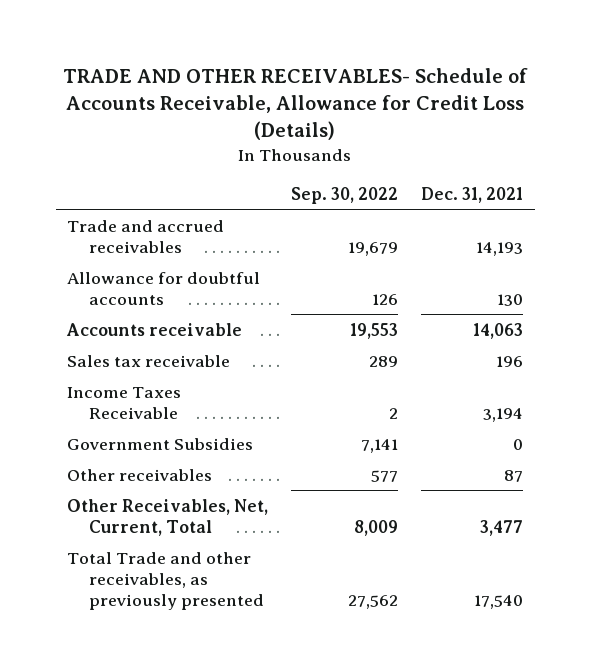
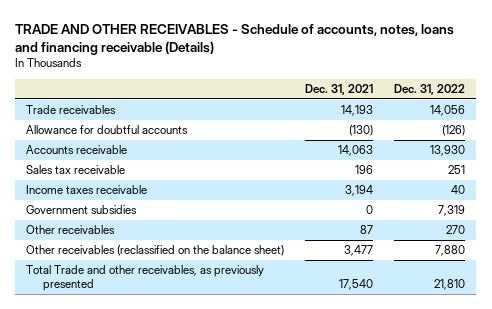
[63,67,529,141] TRADE AND OTHER RECEIVABLES- Schedule of Accounts Receivable, Allowance for Credit Loss (Details) -> [15,23,455,55] TRADE AND OTHER RECEIVABLES - Schedule of accounts, notes, loans and financing receivable (Details)
[291,186,399,204] Sep. 30, 2022 -> none
none -> [394,84,466,96] Dec. 31, 2022
[67,219,225,253] Trade and accrued receivables -> [26,105,117,115] Trade receivables
[497,293,524,306] 130 -> [349,125,374,137] (130)
[67,386,182,419] Income Taxes Receivable -> [26,185,148,195] Income taxes receivable
[67,437,254,450] Government Subsidies -> [26,205,138,215] Government subsidies
[67,498,269,536] Other Receivables, Net, Current, Total -> [26,245,285,257] Other receivables (reclassified on the balance sheet)

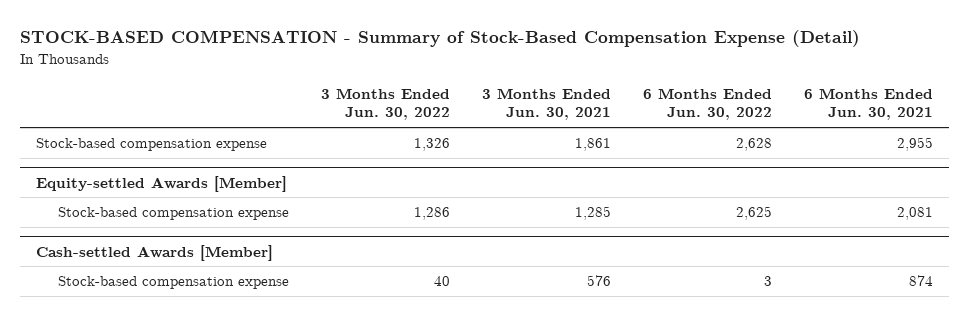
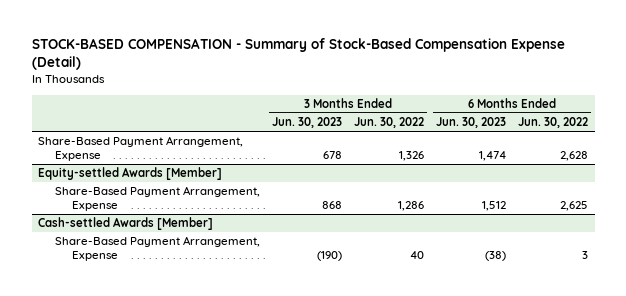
[482,87,612,121] 3 Months Ended Jun. 30, 2021 -> none
[804,87,934,121] 6 Months Ended Jun. 30, 2021 -> none
none -> [271,117,342,129] Jun. 30, 2023
none -> [436,117,507,129] Jun. 30, 2023
[36,138,268,152] Stock-based compensation expense -> [37,136,243,162] Share-Based Payment Arrangement, Expense
[58,207,290,221] Stock-based compensation expense -> [54,186,260,212] Share-Based Payment Arrangement, Expense
[58,276,290,290] Stock-based compensation expense -> [54,236,260,262] Share-Based Payment Arrangement, Expense

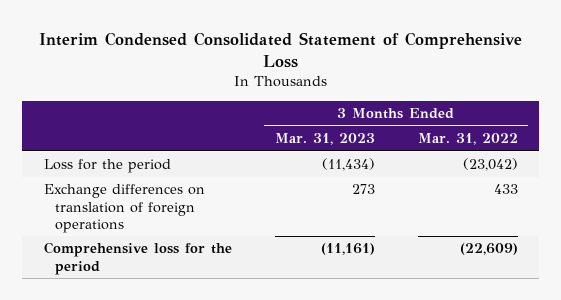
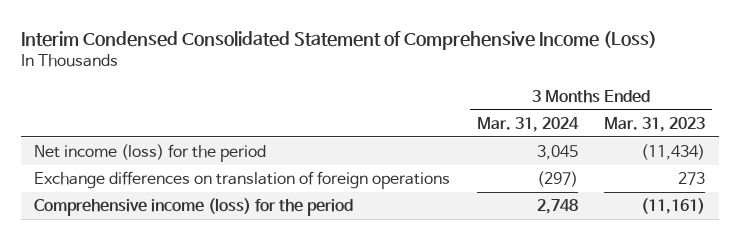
[38,31,522,69] Interim Condensed Consolidated Statement of Comprehensive Loss -> [20,31,657,51] Interim Condensed Consolidated Statement of Comprehensive Income (Loss)
[417,133,518,146] Mar. 31, 2022 -> none
none -> [476,116,579,132] Mar. 31, 2024
[43,159,171,174] Loss for the period -> [34,144,267,163] Net income (loss) for the period
[43,242,232,275] Comprehensive loss for the period -> [34,198,354,217] Comprehensive income (loss) for the period

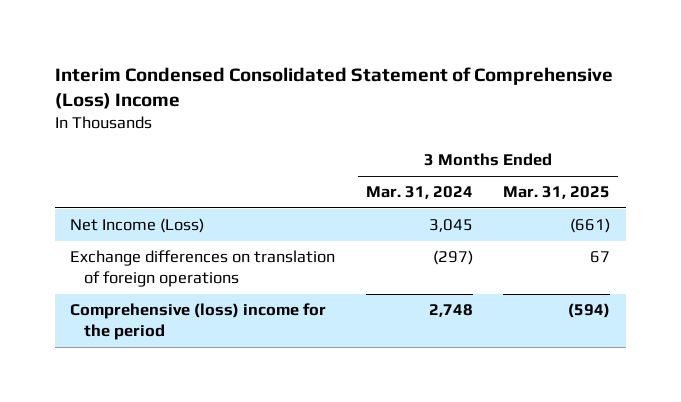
[20,31,657,51] Interim Condensed Consolidated Statement of Comprehensive Income (Loss) -> [55,66,614,109] Interim Condensed Consolidated Statement of Comprehensive (Loss) Income
[604,116,706,132] Mar. 31, 2023 -> none
none -> [503,186,611,200] Mar. 31, 2025
[34,144,267,163] Net income (loss) for the period -> [70,218,205,234] Net Income (Loss)
[34,198,354,217] Comprehensive income (loss) for the period -> [70,303,327,341] Comprehensive (loss) income for the period

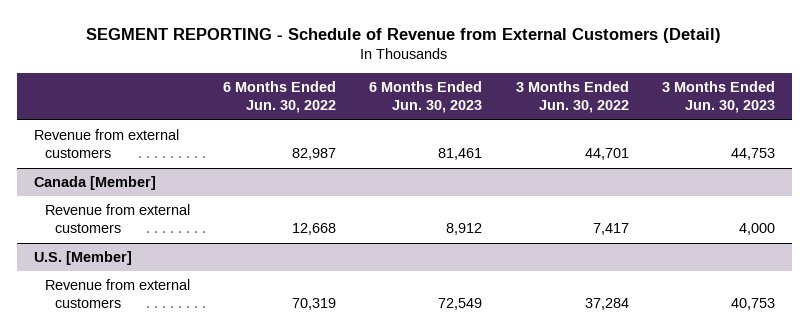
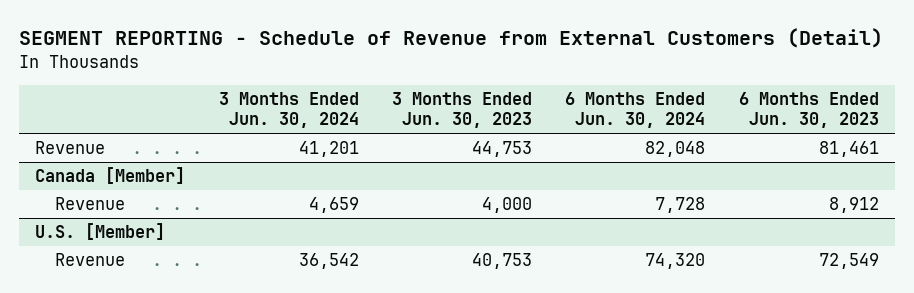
[223,81,337,114] 6 Months Ended Jun. 30, 2022 -> none
[515,81,629,114] 3 Months Ended Jun. 30, 2022 -> none
none -> [218,92,359,129] 3 Months Ended Jun. 30, 2024
none -> [565,92,706,129] 6 Months Ended Jun. 30, 2024
[33,129,179,159] Revenue from external customers -> [35,141,106,155] Revenue
[44,204,190,234] Revenue from external customers -> [54,197,125,211] Revenue
[44,279,190,309] Revenue from external customers -> [54,253,125,267] Revenue

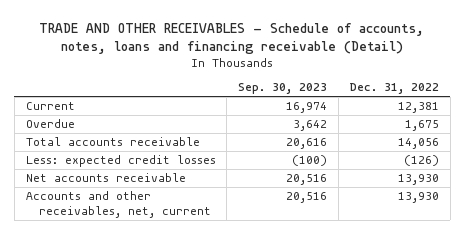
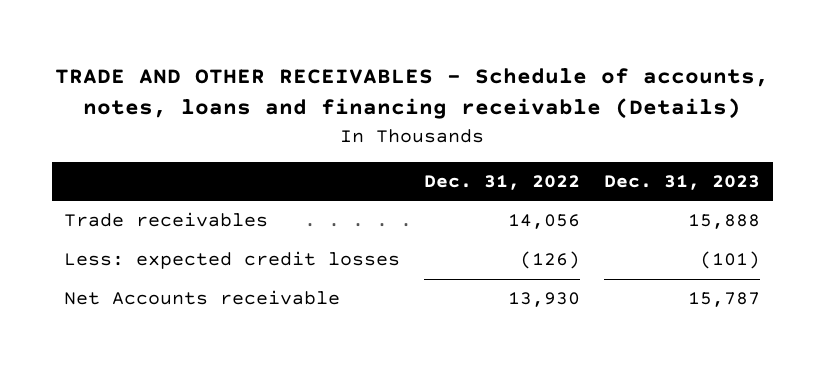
[39,22,425,54] TRADE AND OTHER RECEIVABLES - Schedule of accounts, notes, loans and financing receivable (Detail) -> [55,68,770,120] TRADE AND OTHER RECEIVABLES - Schedule of accounts, notes, loans and financing receivable (Details)
[238,83,328,95] Sep. 30, 2023 -> none
none -> [604,174,761,190] Dec. 31, 2023
[25,101,75,110] Current -> none
[25,118,75,128] Overdue -> none
[25,136,200,146] Total accounts receivable -> [64,212,269,228] Trade receivables
[25,190,212,218] Accounts and other receivables, net, current -> none
[25,172,186,182] Net accounts receivable -> [64,290,341,306] Net Accounts receivable

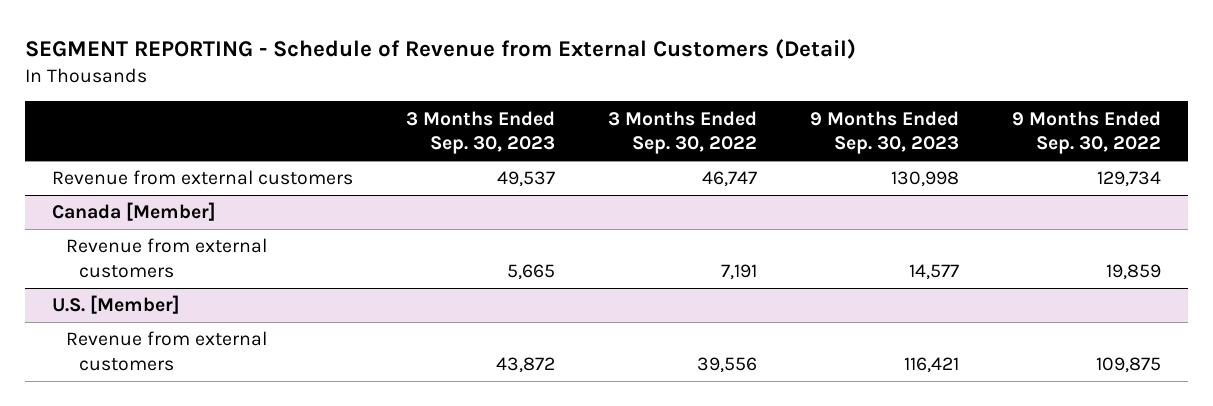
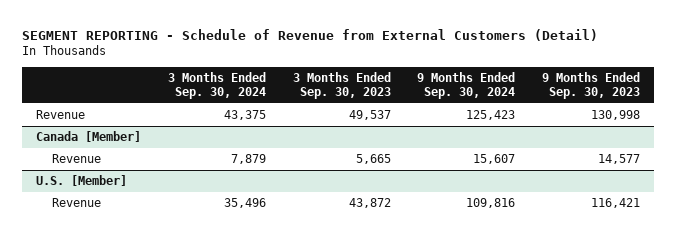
[608,110,758,155] 3 Months Ended Sep. 30, 2022 -> none
[1012,110,1162,155] 9 Months Ended Sep. 30, 2022 -> none
none -> [167,71,266,100] 3 Months Ended Sep. 30, 2024
none -> [417,71,516,100] 9 Months Ended Sep. 30, 2024
[51,170,353,186] Revenue from external customers -> [35,110,85,120] Revenue
[65,238,267,278] Revenue from external customers -> [52,154,102,164] Revenue
[65,331,267,371] Revenue from external customers -> [52,198,102,208] Revenue

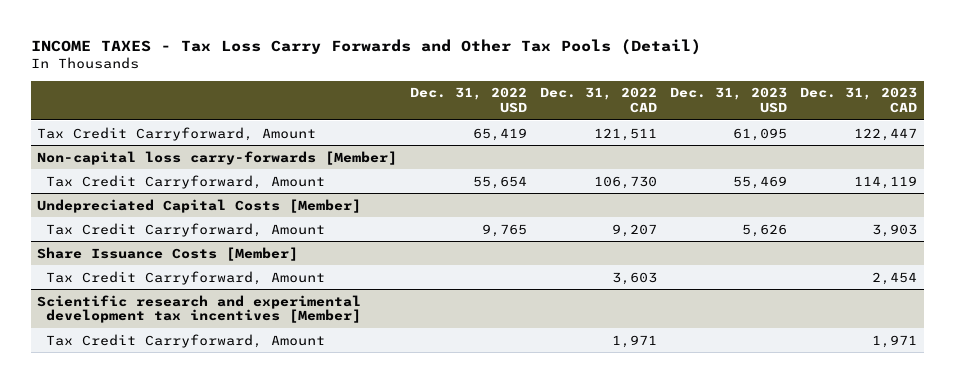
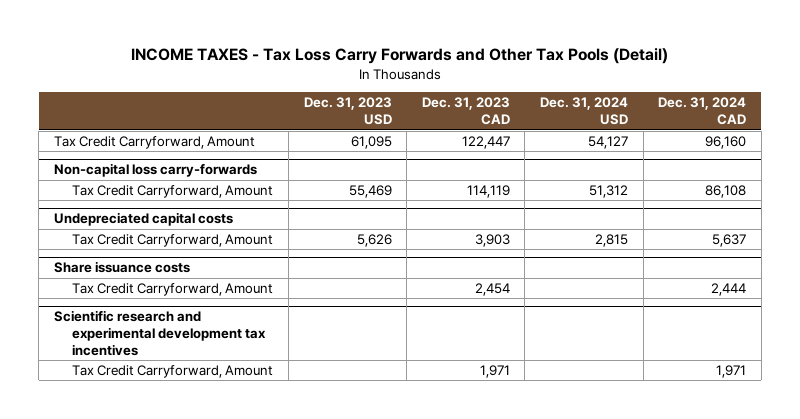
[410,87,528,113] Dec. 31, 2022 USD -> none
[540,87,658,113] Dec. 31, 2022 CAD -> none
none -> [540,97,629,126] Dec. 31, 2024 USD
none -> [658,97,747,126] Dec. 31, 2024 CAD
[37,150,398,165] Non-capital loss carry-forwards [Member] -> [53,163,257,178] Non-capital loss carry-forwards
[37,198,362,213] Undepreciated Capital Costs [Member] -> [53,212,233,227] Undepreciated capital costs
[37,246,299,261] Share Issuance Costs [Member] -> [53,261,190,274] Share issuance costs
[37,294,362,324] Scientific research and experimental development tax incentives [Member] -> [53,310,267,356] Scientific research and experimental development tax incentives

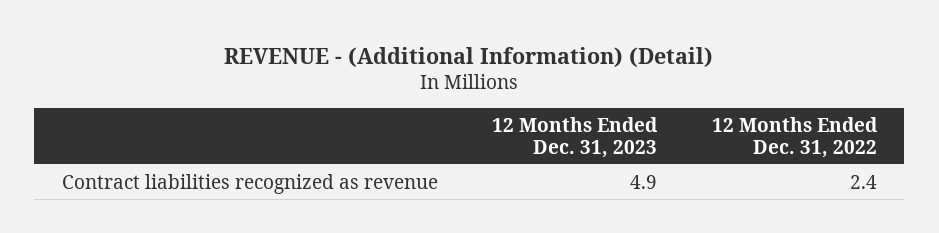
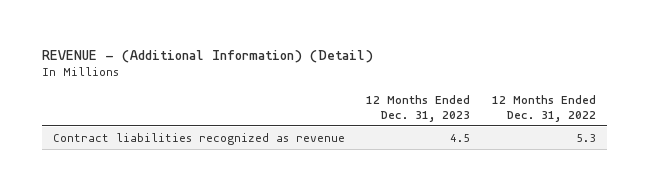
[630,174,658,189] 4.9 -> [450,134,471,143] 4.5
[849,174,877,189] 2.4 -> [576,134,597,143] 5.3

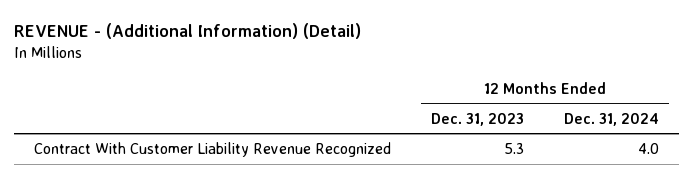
[492,94,597,122] 12 Months Ended Dec. 31, 2022 -> none
none -> [564,112,660,126] Dec. 31, 2024
[52,133,345,146] Contract liabilities recognized as revenue -> [33,142,391,158] Contract With Customer Liability Revenue Recognized
[450,134,471,143] 4.5 -> [504,143,525,155] 5.3

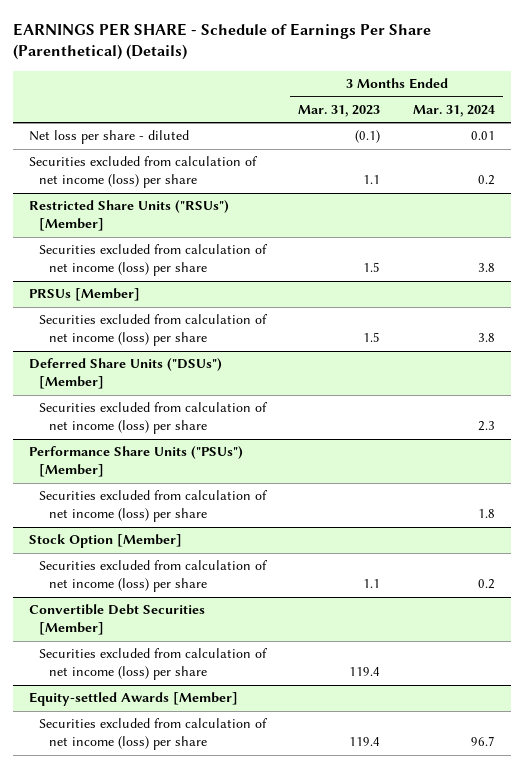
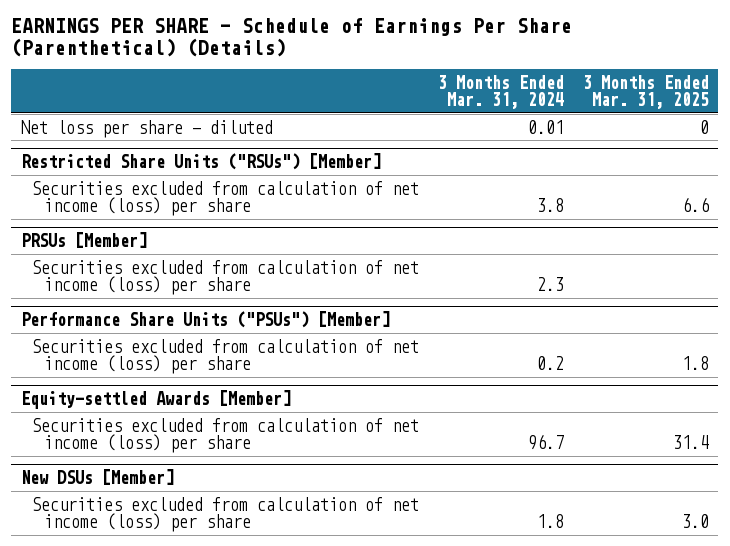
[298,104,381,117] Mar. 31, 2023 -> none
none -> [582,74,709,110] 3 Months Ended Mar. 31, 2025
[28,156,258,189] Securities excluded from calculation of net income (loss) per share -> none
[38,314,268,347] Securities excluded from calculation of net income (loss) per share -> none
[28,358,222,390] Deferred Share Units ("DSUs") [Member] -> none
[38,490,268,523] Securities excluded from calculation of net income (loss) per share -> none
[28,534,182,549] Stock Option [Member] -> none
[28,604,205,636] Convertible Debt Securities [Member] -> none
[38,648,268,681] Securities excluded from calculation of net income (loss) per share -> none
none -> [20,469,174,486] New DSUs [Member]
none -> [32,496,420,533] Securities excluded from calculation of net income (loss) per share

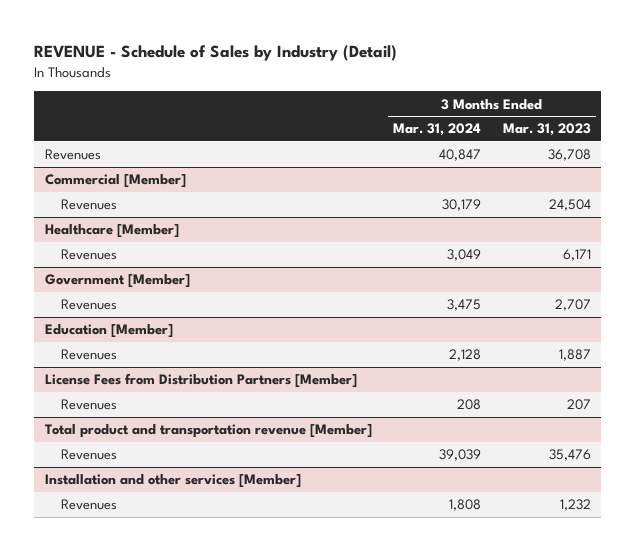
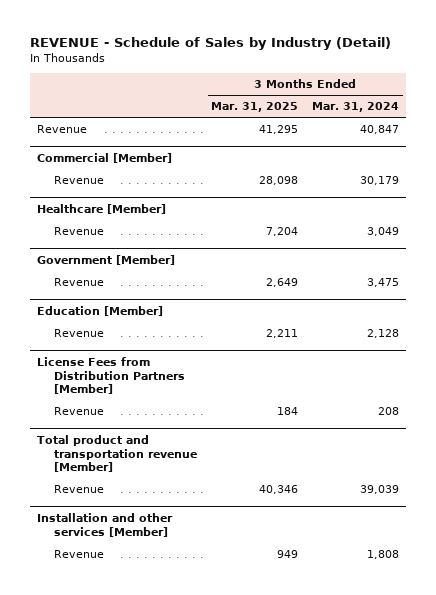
[502,123,591,137] Mar. 31, 2023 -> none
none -> [211,102,299,113] Mar. 31, 2025
[44,149,101,161] Revenues -> [36,125,87,134] Revenue
[60,199,117,211] Revenues -> [54,176,105,185] Revenue
[60,249,117,261] Revenues -> [54,227,105,236] Revenue
[60,299,117,311] Revenues -> [54,278,105,287] Revenue
[60,349,117,361] Revenues -> [54,329,105,338] Revenue
[60,399,117,411] Revenues -> [54,407,105,416] Revenue
[60,449,117,461] Revenues -> [54,485,105,494] Revenue
[60,499,117,511] Revenues -> [54,550,105,559] Revenue

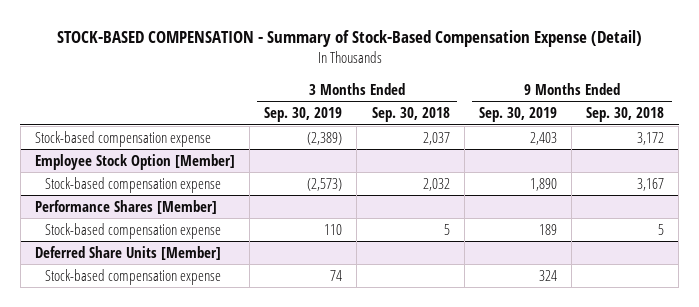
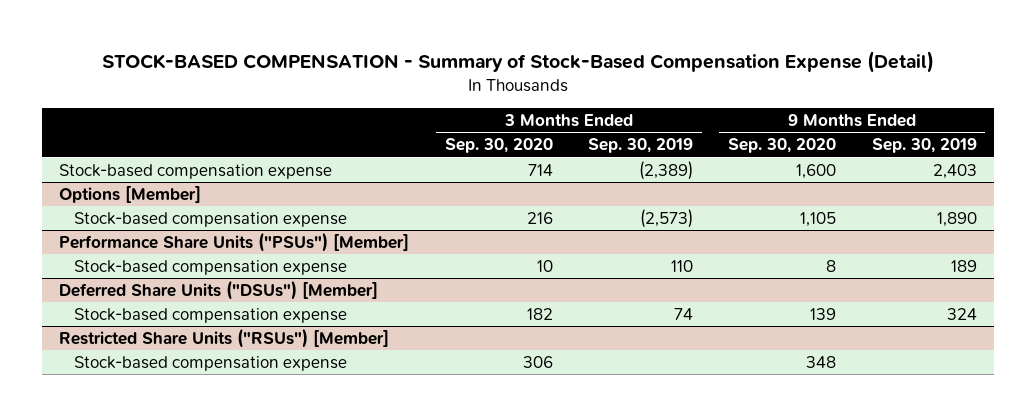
[371,107,450,123] Sep. 30, 2018 -> none
[586,107,665,123] Sep. 30, 2018 -> none
none -> [444,138,553,154] Sep. 30, 2020
none -> [728,138,837,154] Sep. 30, 2020
[34,153,235,170] Employee Stock Option [Member] -> [59,185,202,203] Options [Member]
[34,199,217,214] Performance Shares [Member] -> [59,231,410,252] Performance Share Units ("PSUs") [Member]
[34,245,221,260] Deferred Share Units [Member] -> [59,279,379,300] Deferred Share Units ("DSUs") [Member]
none -> [59,327,390,348] Restricted Share Units ("RSUs") [Member]
none -> [73,355,347,371] Stock-based compensation expense

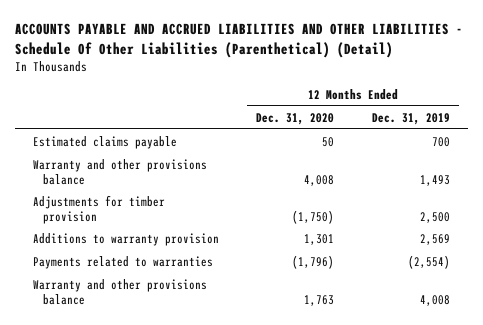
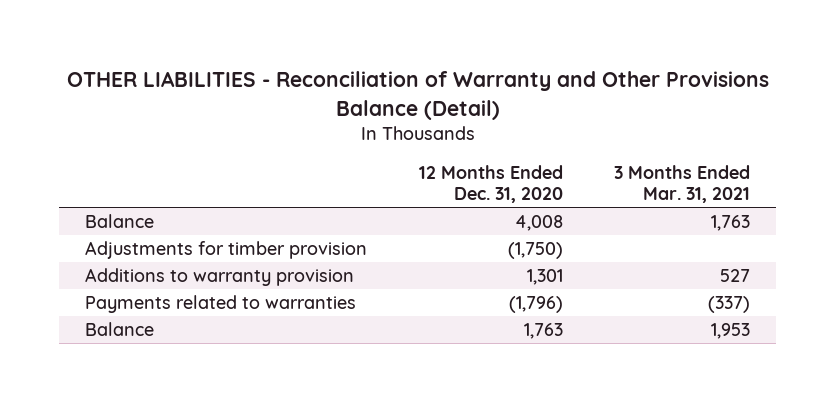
[14,23,463,58] ACCOUNTS PAYABLE AND ACCRUED LIABILITIES AND OTHER LIABILITIES - Schedule Of Other Liabilities (Parenthetical) (Detail) -> [66,71,769,120] OTHER LIABILITIES - Reconciliation of Warranty and Other Provisions Balance (Detail)
[371,112,450,125] Dec. 31, 2019 -> none
none -> [614,164,751,204] 3 Months Ended Mar. 31, 2021
[33,135,178,149] Estimated claims payable -> none
[33,158,208,185] Warranty and other provisions balance -> [84,214,154,229] Balance
[33,278,208,305] Warranty and other provisions balance -> [84,322,154,337] Balance

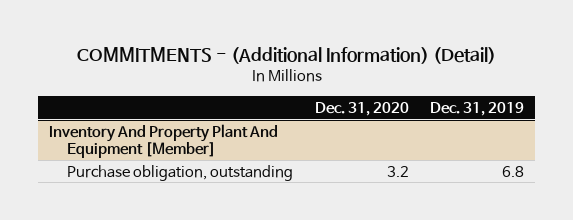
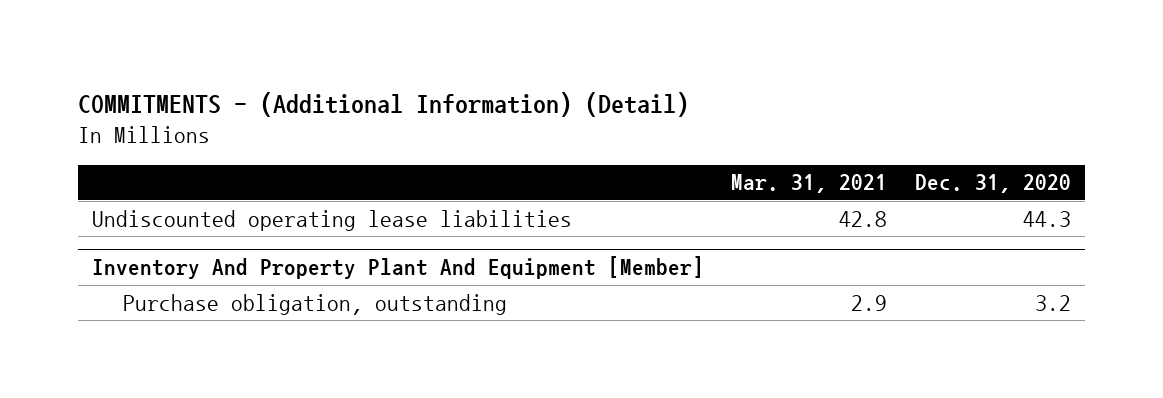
[430,102,525,117] Dec. 31, 2019 -> none
none -> [731,174,888,194] Mar. 31, 2021
none -> [91,209,572,231] Undiscounted operating lease liabilities

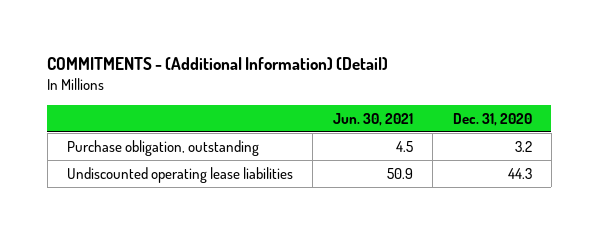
[731,174,888,194] Mar. 31, 2021 -> none
none -> [332,112,413,126] Jun. 30, 2021
[91,255,704,279] Inventory And Property Plant And Equipment [Member] -> none
[91,209,572,231] Undiscounted operating lease liabilities -> [66,166,293,183] Undiscounted operating lease liabilities

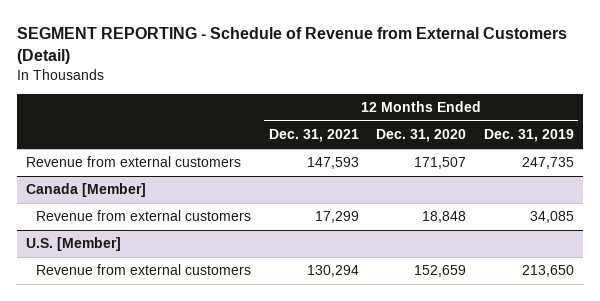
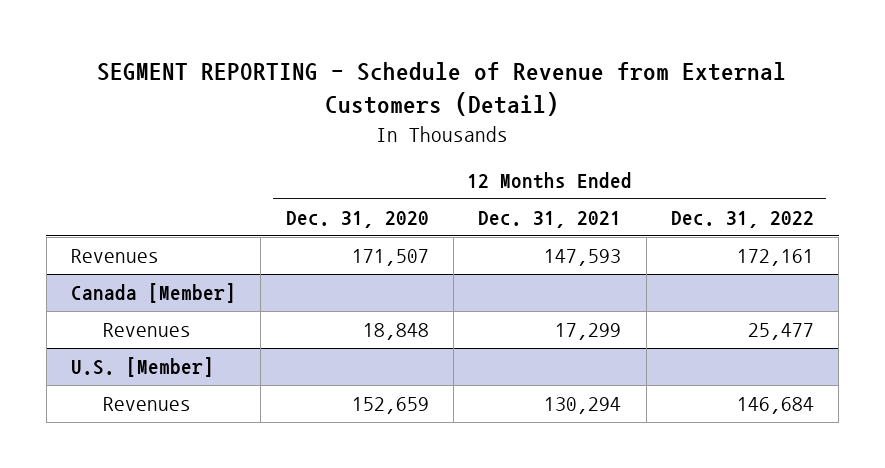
[483,129,574,143] Dec. 31, 2019 -> none
none -> [670,211,814,229] Dec. 31, 2022
[26,156,242,168] Revenue from external customers -> [71,249,160,264] Revenues
[36,210,252,222] Revenue from external customers -> [102,323,191,338] Revenues
[36,264,252,276] Revenue from external customers -> [102,397,191,412] Revenues

